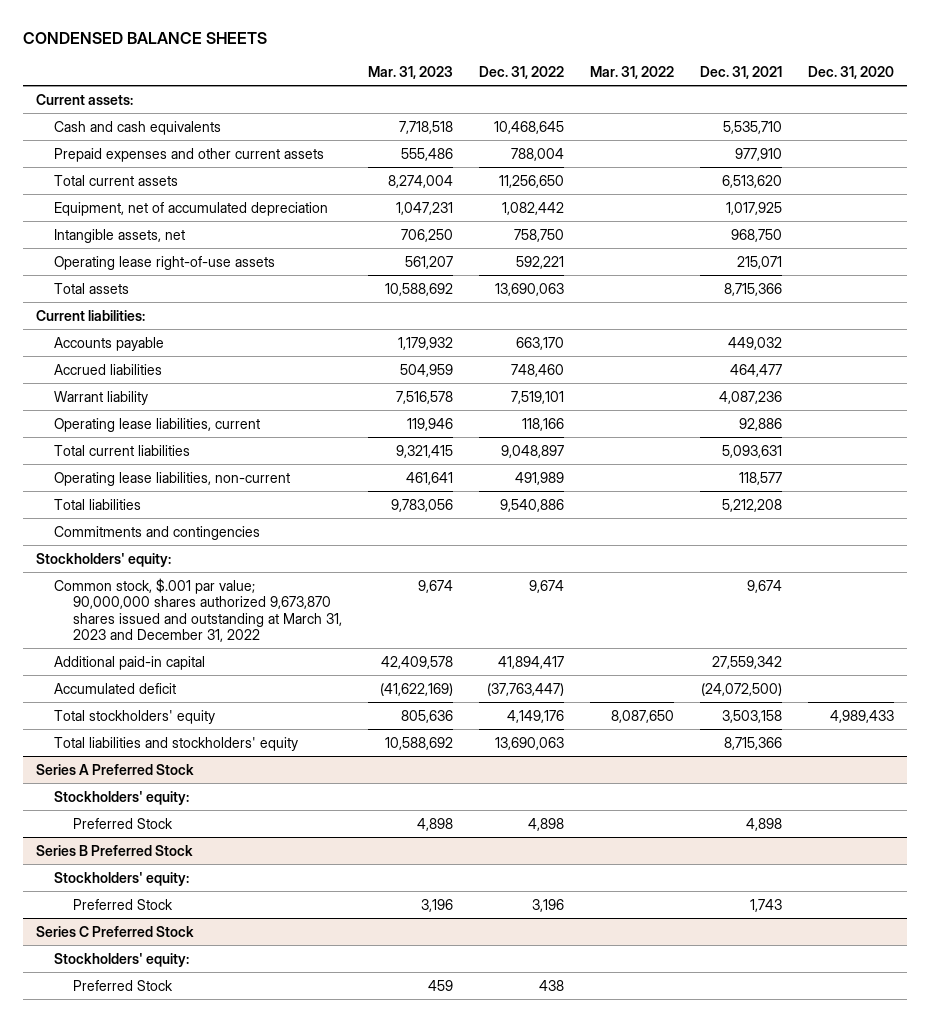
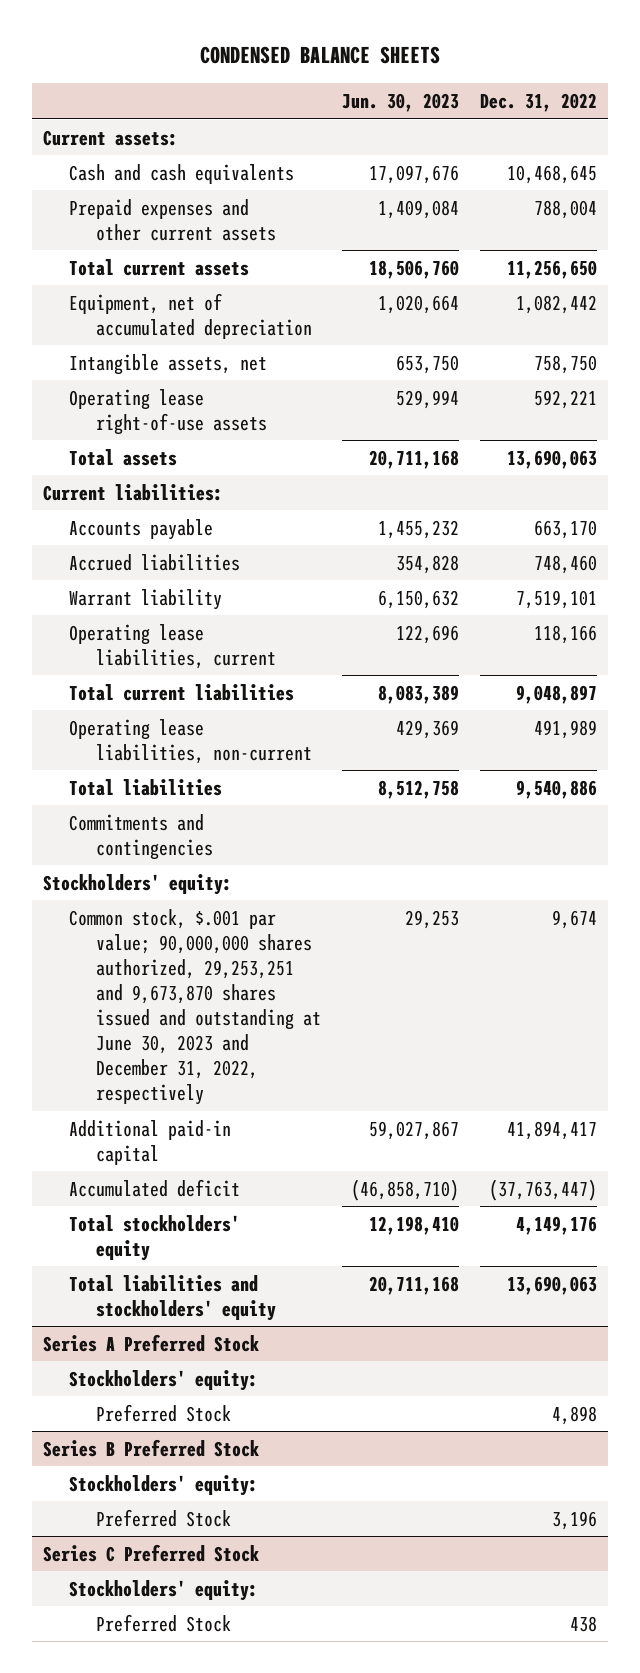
[368,65,454,79] Mar. 31, 2023 -> none
[589,65,674,79] Mar. 31, 2022 -> none
[699,65,782,79] Dec. 31, 2021 -> none
[807,65,894,79] Dec. 31, 2020 -> none
none -> [341,92,459,112] Jun. 30, 2023
[54,577,343,642] Common stock, $.001 par value; 90,000,000 shares authorized 9,673,870 shares issued and outstanding at March 31, 2023 and December 31, 2022 -> [69,908,321,1106] Common stock, $.001 par value; 90,000,000 shares authorized, 29,253,251 and 9,673,870 shares issued and outstanding at June 30, 2023 and December 31, 2022, respectively

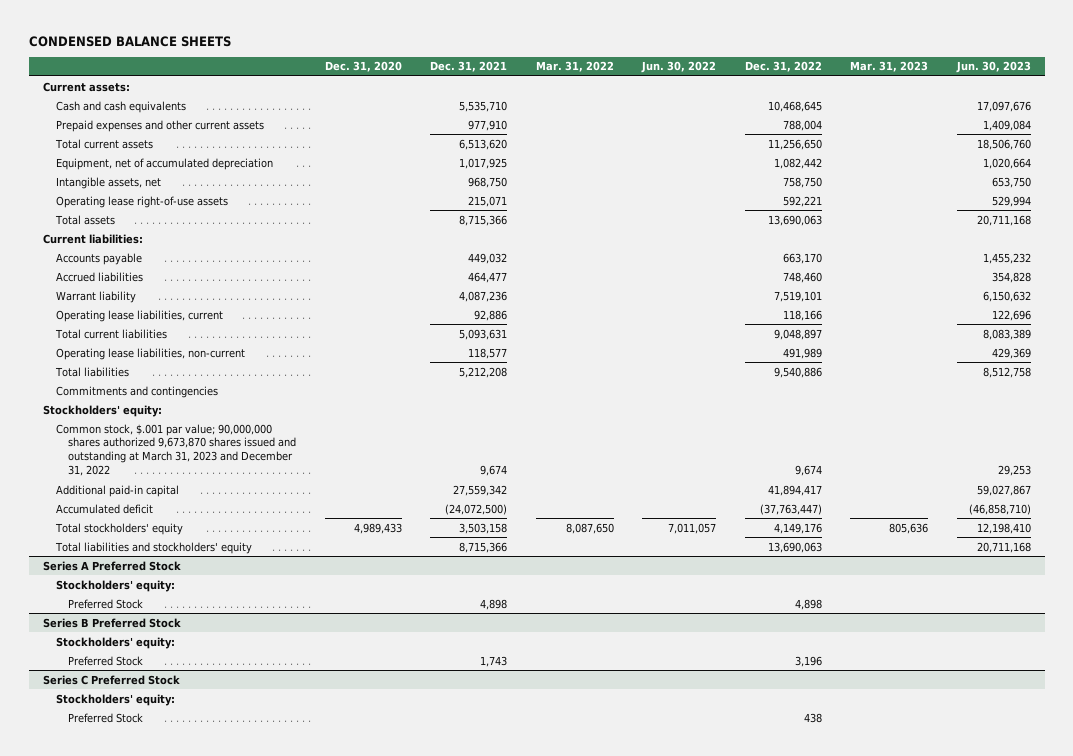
none -> [324,61,402,73] Dec. 31, 2020
none -> [430,61,508,73] Dec. 31, 2021
none -> [535,61,614,73] Mar. 31, 2022
none -> [641,61,717,74] Jun. 30, 2022
none -> [850,61,929,73] Mar. 31, 2023
[69,908,321,1106] Common stock, $.001 par value; 90,000,000 shares authorized, 29,253,251 and 9,673,870 shares issued and outstanding at June 30, 2023 and December 31, 2022, respectively -> [55,423,297,477] Common stock, $.001 par value; 90,000,000 shares authorized 9,673,870 shares issued and outstanding at March 31, 2023 and December 31, 2022

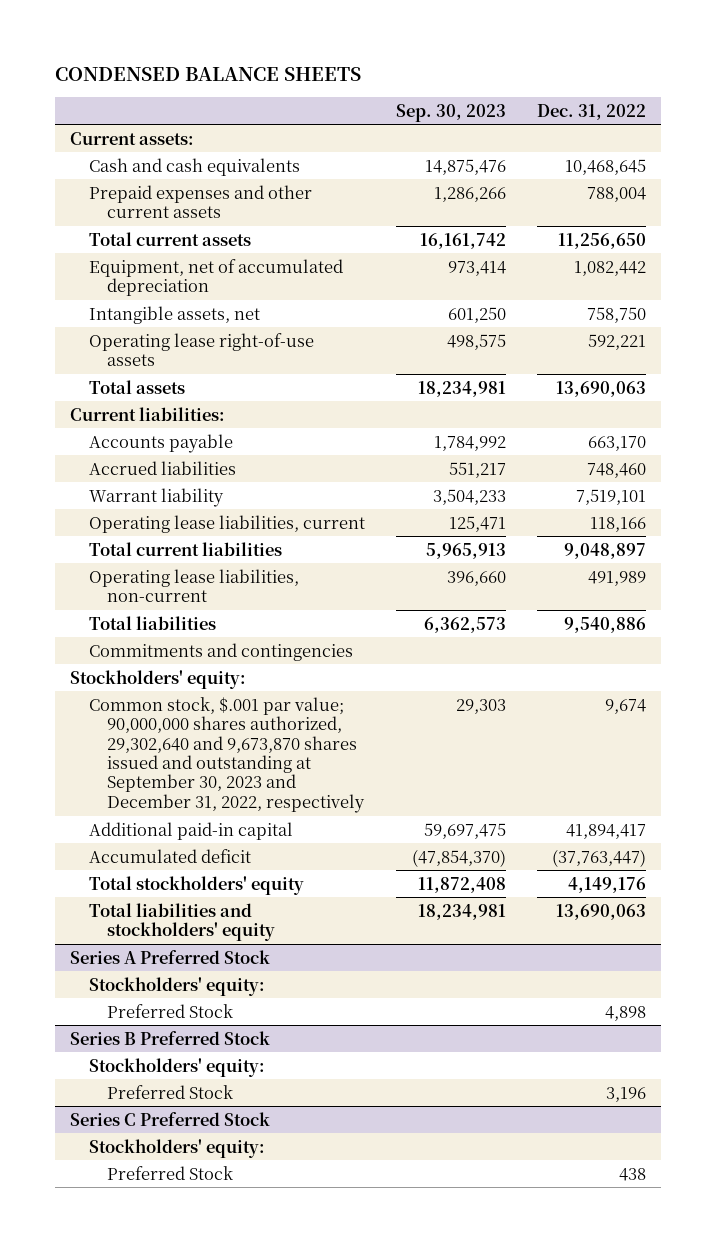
[324,61,402,73] Dec. 31, 2020 -> none
[430,61,508,73] Dec. 31, 2021 -> none
[535,61,614,73] Mar. 31, 2022 -> none
[641,61,717,74] Jun. 30, 2022 -> none
[850,61,929,73] Mar. 31, 2023 -> none
[955,61,1031,74] Jun. 30, 2023 -> none
none -> [395,103,506,122] Sep. 30, 2023
[55,423,297,477] Common stock, $.001 par value; 90,000,000 shares authorized 9,673,870 shares issued and outstanding at March 31, 2023 and December 31, 2022 -> [88,696,366,813] Common stock, $.001 par value; 90,000,000 shares authorized, 29,302,640 and 9,673,870 shares issued and outstanding at September 30, 2023 and December 31, 2022, respectively

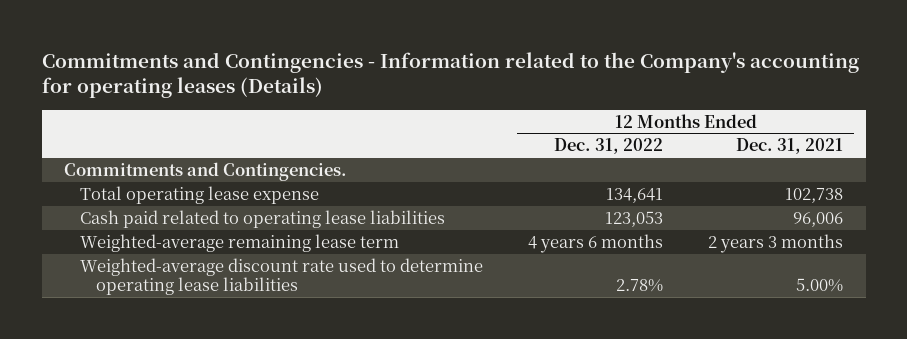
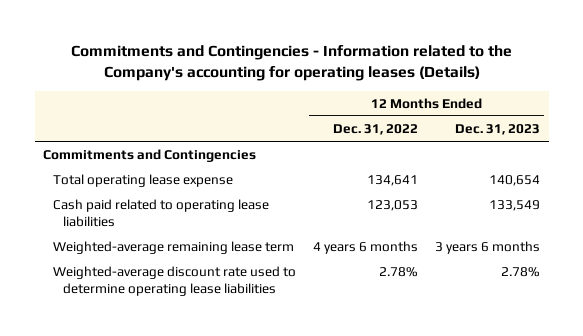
[736,138,844,155] Dec. 31, 2021 -> none
none -> [455,124,541,136] Dec. 31, 2023
[64,161,348,181] Commitments and Contingencies. -> [43,149,257,163] Commitments and Contingencies

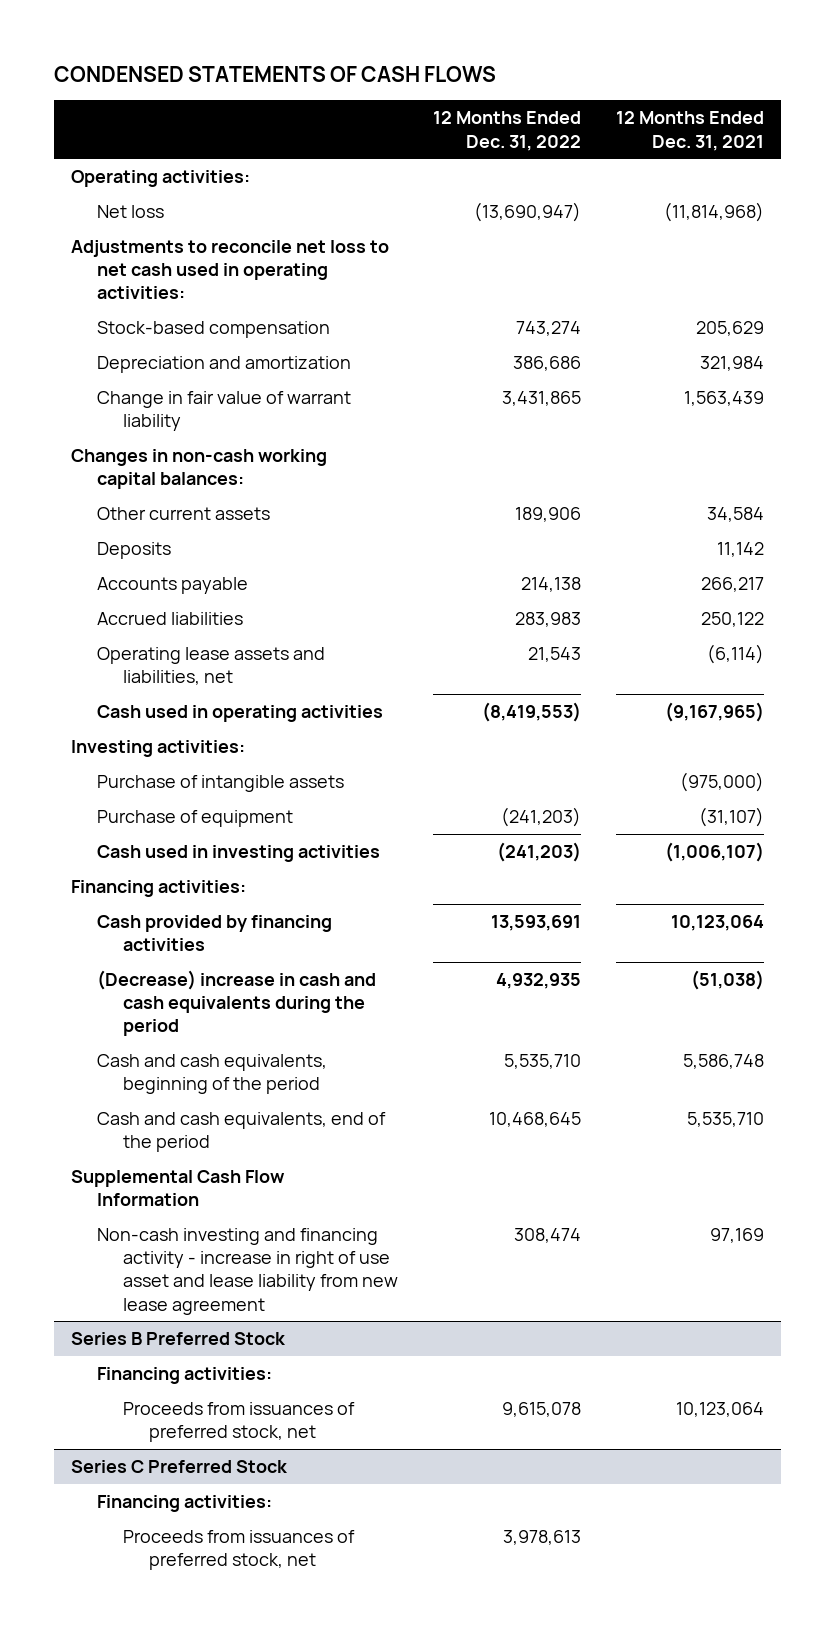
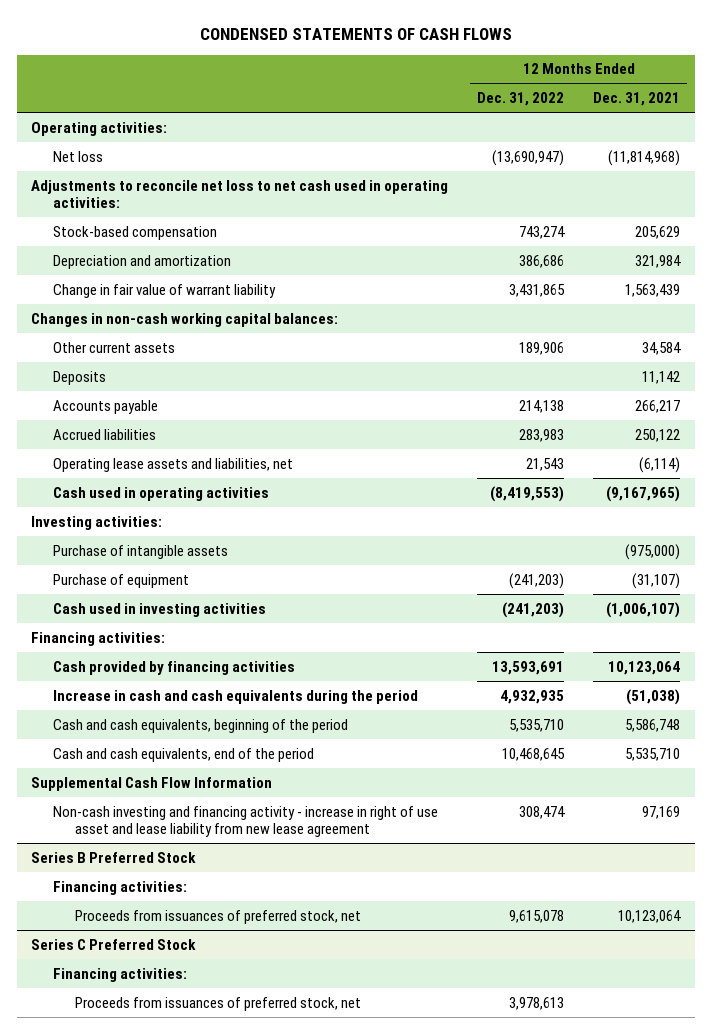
[97,970,377,1037] (Decrease) increase in cash and cash equivalents during the period -> [53,689,419,704] Increase in cash and cash equivalents during the period

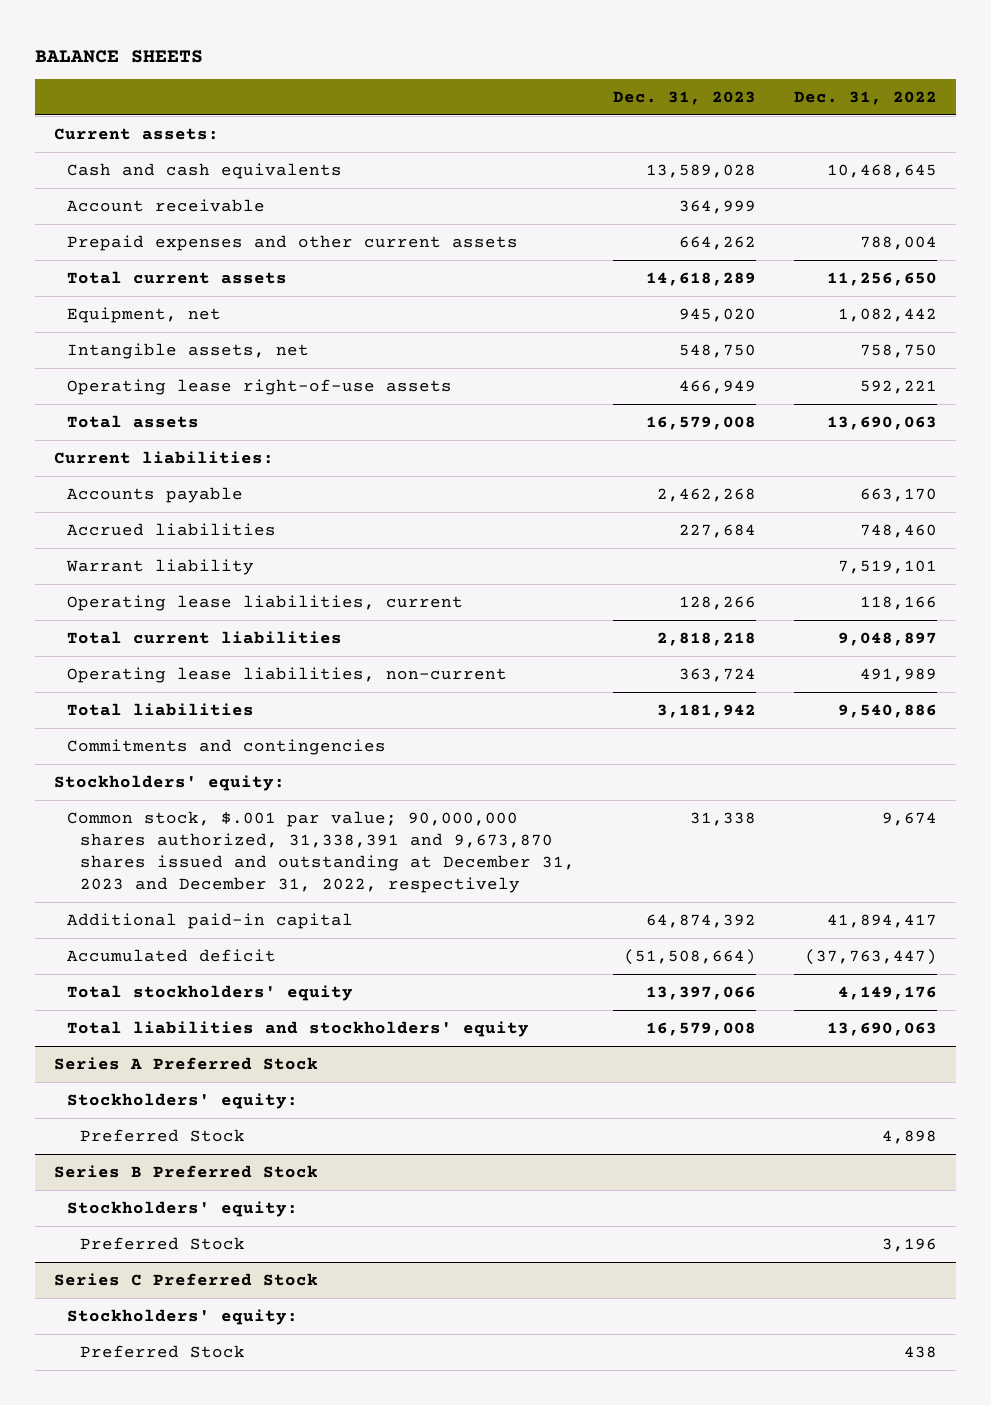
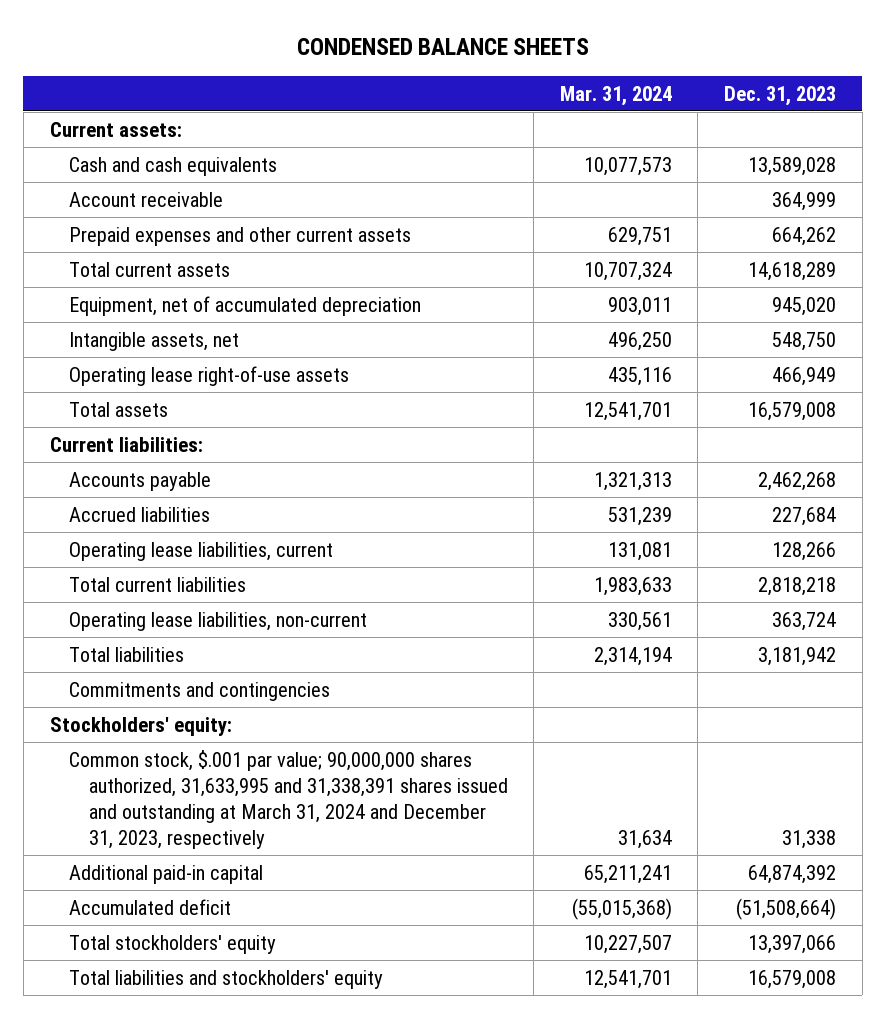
[34,49,203,63] BALANCE SHEETS -> [296,38,589,56] CONDENSED BALANCE SHEETS
[793,90,937,105] Dec. 31, 2022 -> none
none -> [559,85,672,106] Mar. 31, 2024
[66,306,221,323] Equipment, net -> [69,295,422,316] Equipment, net of accumulated depreciation
[65,558,254,575] Warrant liability -> none
[66,810,575,894] Common stock, $.001 par value; 90,000,000 shares authorized, 31,338,391 and 9,673,870 shares issued and outstanding at December 31, 2023 and December 31, 2022, respectively -> [69,749,508,849] Common stock, $.001 par value; 90,000,000 shares authorized, 31,633,995 and 31,338,391 shares issued and outstanding at March 31, 2024 and December 31, 2023, respectively
[53,1056,318,1070] Series A Preferred Stock -> none
[66,1092,298,1109] Stockholders' equity: -> none
[79,1128,245,1142] Preferred Stock -> none
[53,1164,318,1178] Series B Preferred Stock -> none
[66,1200,298,1217] Stockholders' equity: -> none
[79,1236,245,1250] Preferred Stock -> none
[53,1272,318,1286] Series C Preferred Stock -> none
[66,1308,298,1325] Stockholders' equity: -> none
[79,1344,245,1358] Preferred Stock -> none

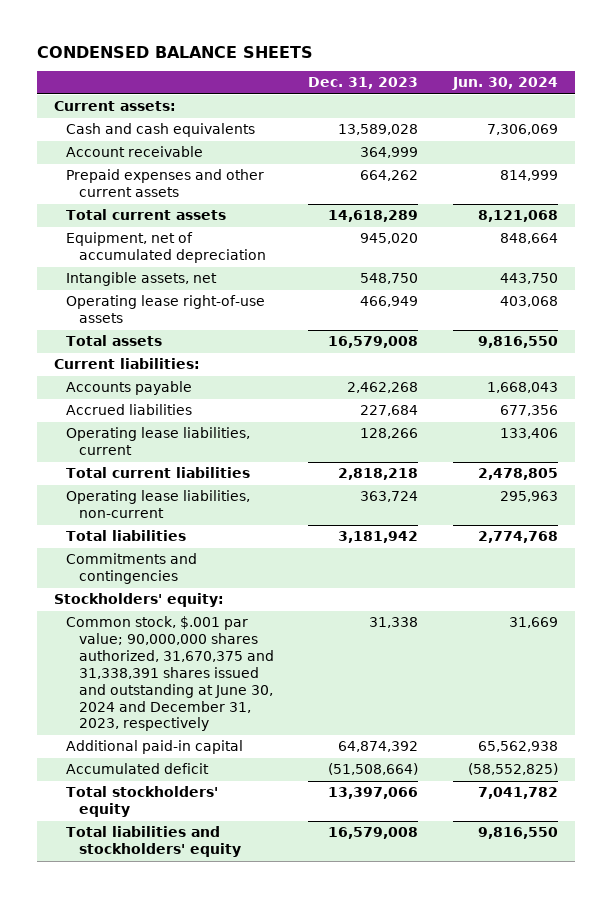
[559,85,672,106] Mar. 31, 2024 -> none
none -> [451,77,558,91] Jun. 30, 2024
[69,749,508,849] Common stock, $.001 par value; 90,000,000 shares authorized, 31,633,995 and 31,338,391 shares issued and outstanding at March 31, 2024 and December 31, 2023, respectively -> [66,616,274,732] Common stock, $.001 par value; 90,000,000 shares authorized, 31,670,375 and 31,338,391 shares issued and outstanding at June 30, 2024 and December 31, 2023, respectively

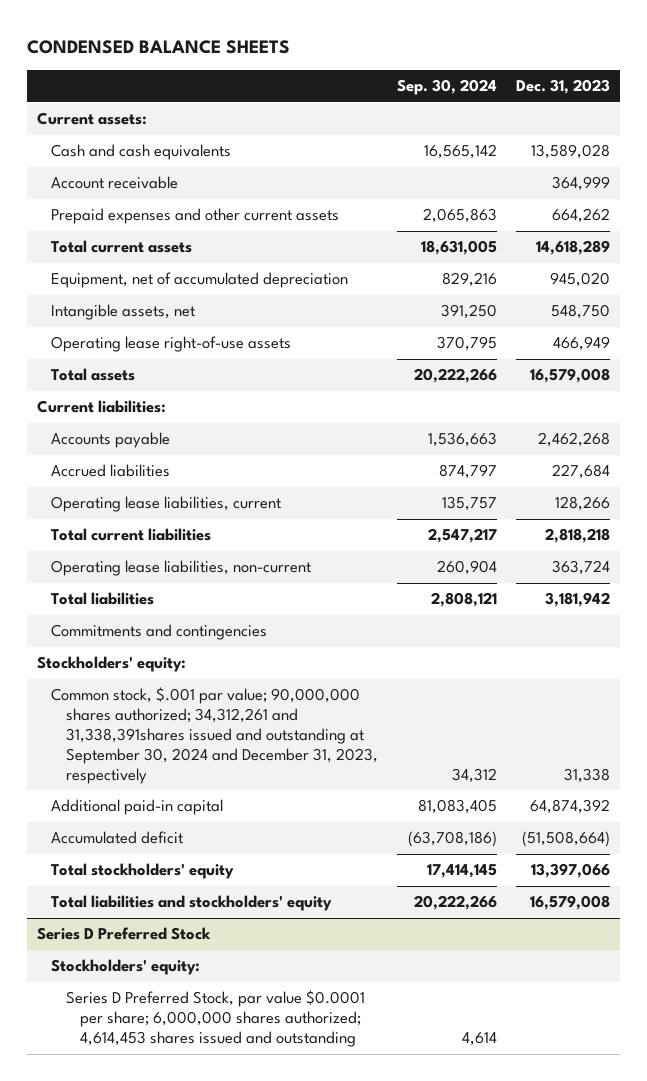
[451,77,558,91] Jun. 30, 2024 -> none
none -> [396,79,497,96] Sep. 30, 2024
[66,616,274,732] Common stock, $.001 par value; 90,000,000 shares authorized, 31,670,375 and 31,338,391 shares issued and outstanding at June 30, 2024 and December 31, 2023, respectively -> [51,687,378,784] Common stock, $.001 par value; 90,000,000 shares authorized; 34,312,261 and 31,338,391shares issued and outstanding at September 30, 2024 and December 31, 2023, respectively
none -> [37,927,212,941] Series D Preferred Stock
none -> [51,959,201,976] Stockholders' equity:
none -> [65,990,365,1048] Series D Preferred Stock, par value $0.0001 per share; 6,000,000 shares authorized; 4,614,453 shares issued and outstanding

